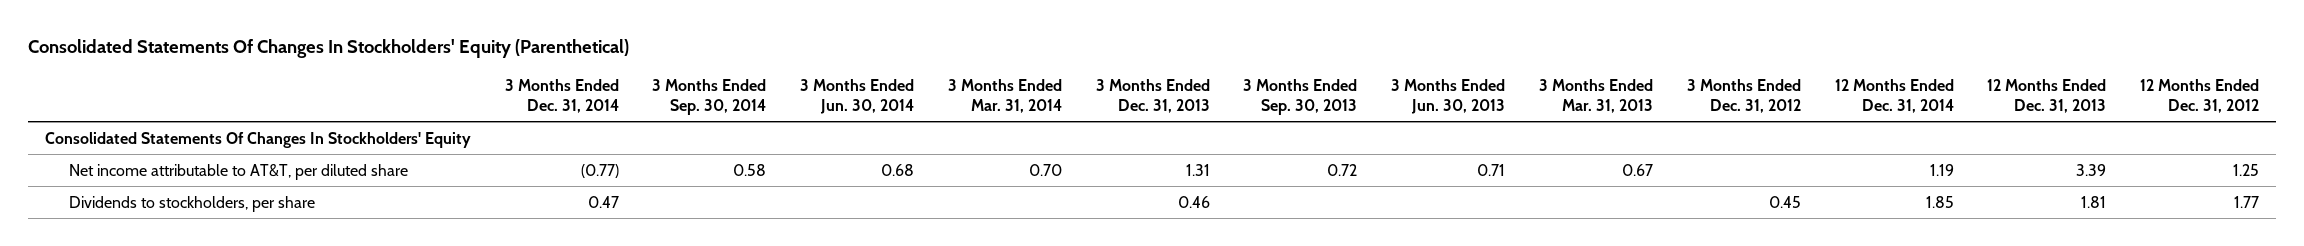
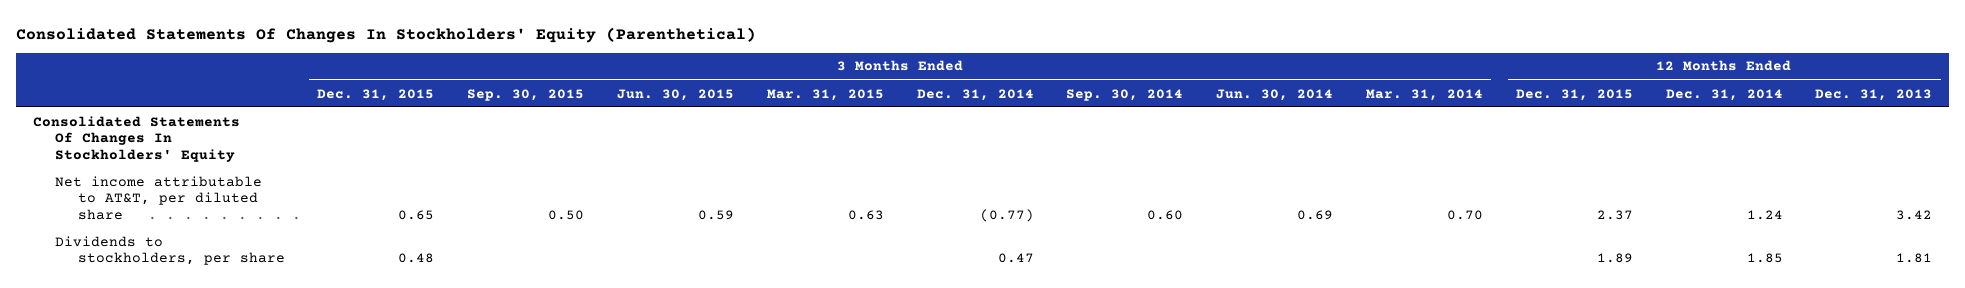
[1095,78,1210,113] 3 Months Ended Dec. 31, 2013 -> none
[1243,78,1358,115] 3 Months Ended Sep. 30, 2013 -> none
[1391,78,1506,114] 3 Months Ended Jun. 30, 2013 -> none
[1539,78,1654,113] 3 Months Ended Mar. 31, 2013 -> none
[1686,78,1801,113] 3 Months Ended Dec. 31, 2012 -> none
[2140,78,2260,113] 12 Months Ended Dec. 31, 2012 -> none
none -> [317,88,435,101] Dec. 31, 2015
none -> [467,88,585,101] Sep. 30, 2015
none -> [616,88,734,101] Jun. 30, 2015
none -> [766,88,884,101] Mar. 31, 2015
none -> [1515,88,1633,101] Dec. 31, 2015
[733,163,767,176] 0.58 -> [1147,210,1184,221] 0.60
[881,163,915,176] 0.68 -> [1297,210,1334,221] 0.69
[1929,163,1954,176] 1.19 -> [1746,210,1783,221] 1.24
[2076,163,2107,176] 3.39 -> [1896,210,1933,221] 3.42

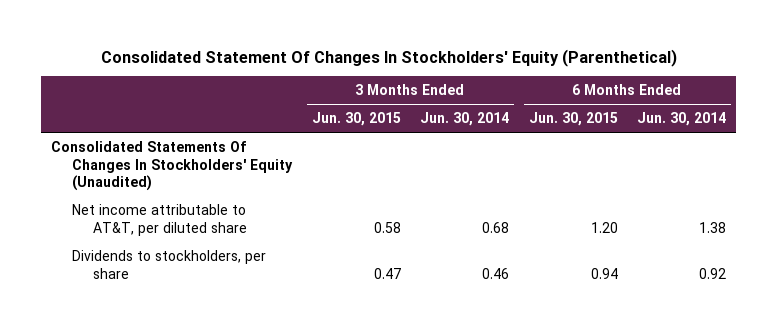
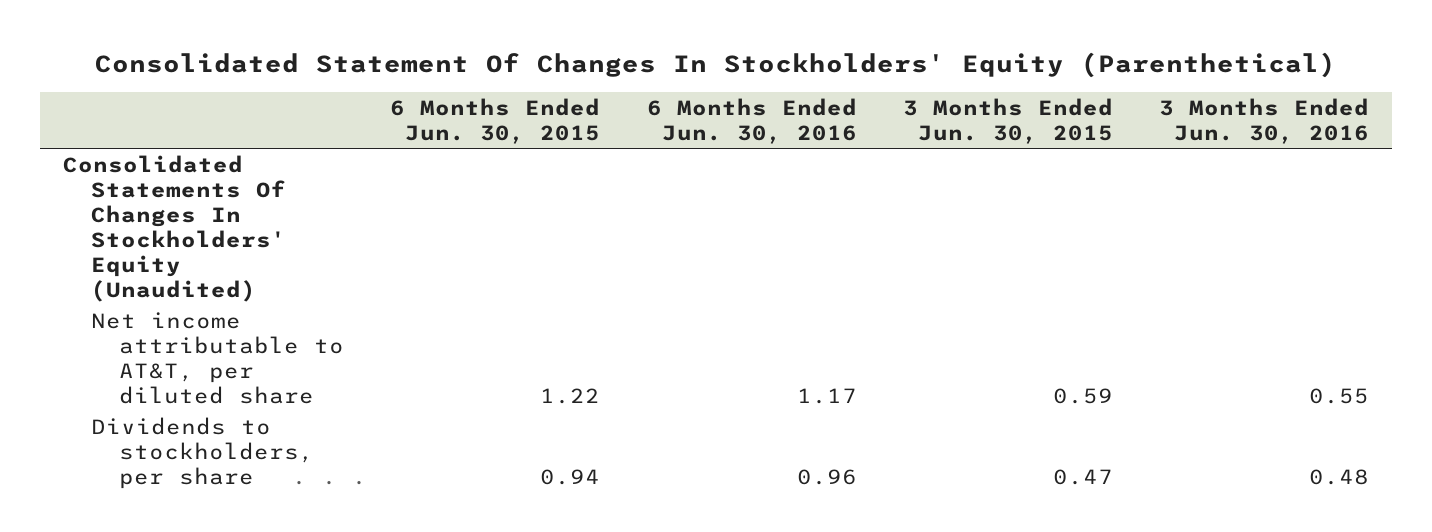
[420,112,510,127] Jun. 30, 2014 -> none
[637,112,727,127] Jun. 30, 2014 -> none
none -> [646,97,857,145] 6 Months Ended Jun. 30, 2016
none -> [1158,97,1369,145] 3 Months Ended Jun. 30, 2016
[373,221,401,233] 0.58 -> [1052,387,1113,404] 0.59
[590,221,618,233] 1.20 -> [540,387,601,404] 1.22

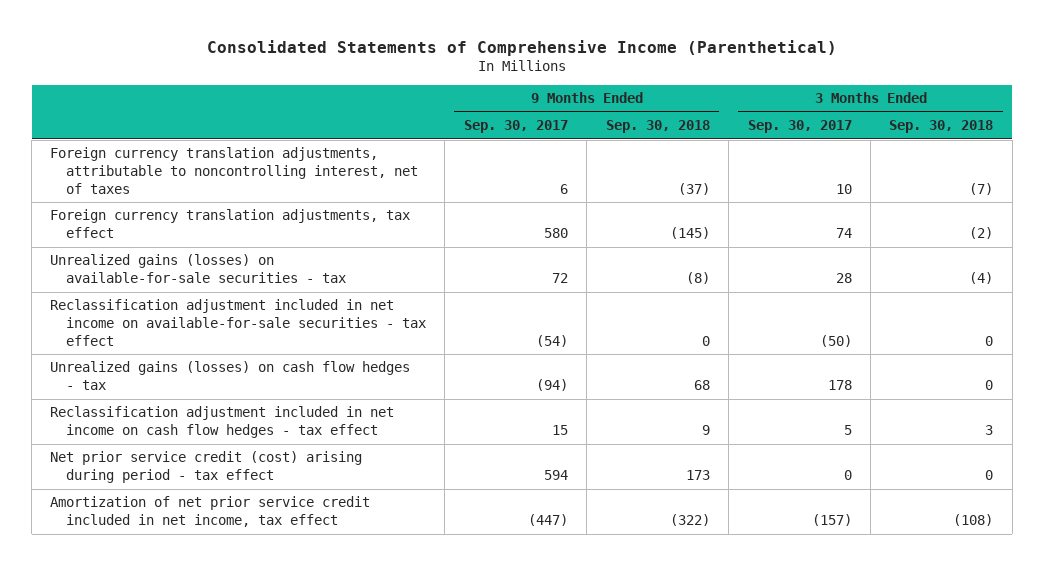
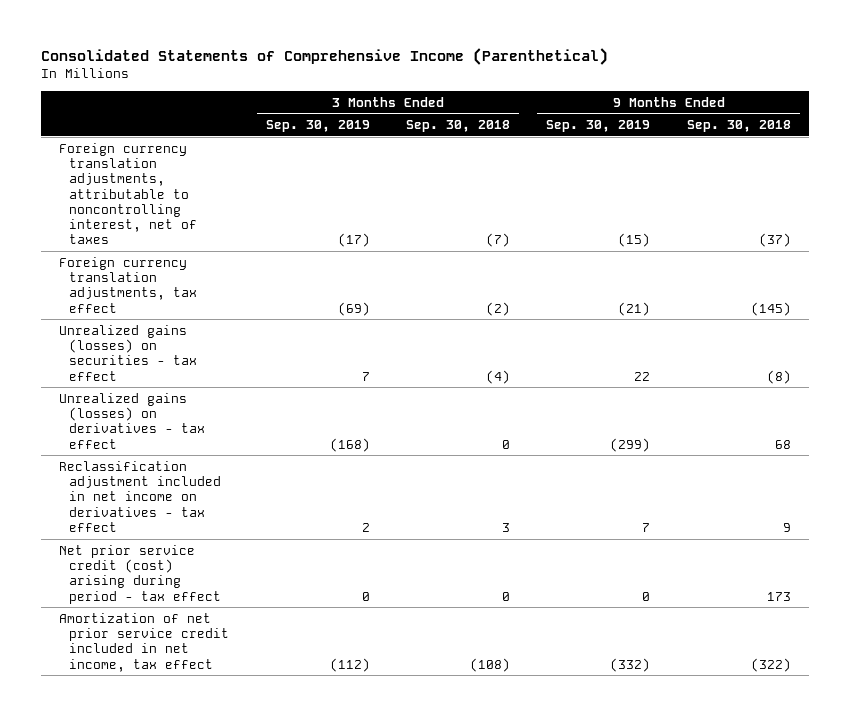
[463,120,568,134] Sep. 30, 2017 -> none
[747,120,852,134] Sep. 30, 2017 -> none
none -> [265,120,370,133] Sep. 30, 2019
none -> [546,120,651,133] Sep. 30, 2019
[50,299,426,346] Reclassification adjustment included in net income on available-for-sale securities - tax effect -> none
[50,254,346,284] Unrealized gains (losses) on available-for-sale securities - tax -> [58,324,198,381] Unrealized gains (losses) on securities - tax effect
[50,361,411,391] Unrealized gains (losses) on cash flow hedges - tax -> [58,392,206,449] Unrealized gains (losses) on derivatives - tax effect
[50,406,395,439] Reclassification adjustment included in net income on cash flow hedges - tax effect -> [58,460,222,532] Reclassification adjustment included in net income on derivatives - tax effect

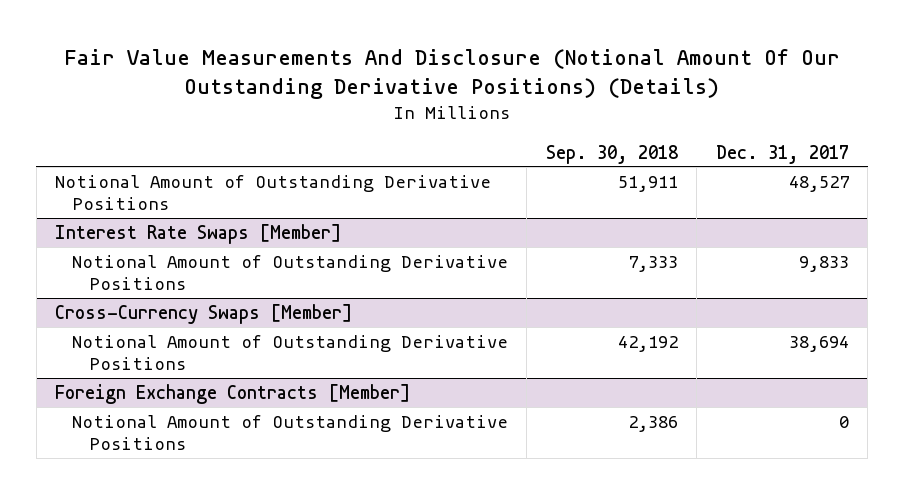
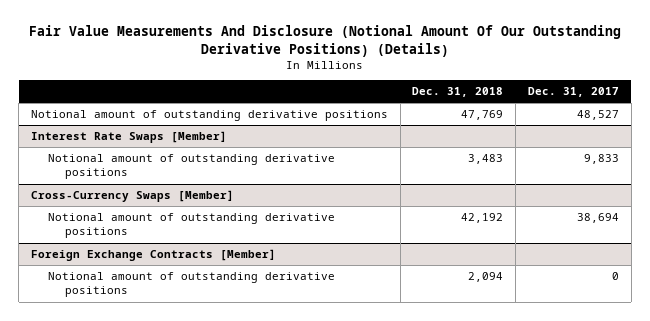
[545,144,678,164] Sep. 30, 2018 -> none
none -> [412,87,504,98] Dec. 31, 2018
[55,174,492,211] Notional Amount of Outstanding Derivative Positions -> [30,110,388,122] Notional amount of outstanding derivative positions
[71,254,508,291] Notional Amount of Outstanding Derivative Positions -> [47,154,335,180] Notional amount of outstanding derivative positions
[71,334,508,371] Notional Amount of Outstanding Derivative Positions -> [47,213,335,239] Notional amount of outstanding derivative positions
[71,414,508,451] Notional Amount of Outstanding Derivative Positions -> [47,272,335,298] Notional amount of outstanding derivative positions

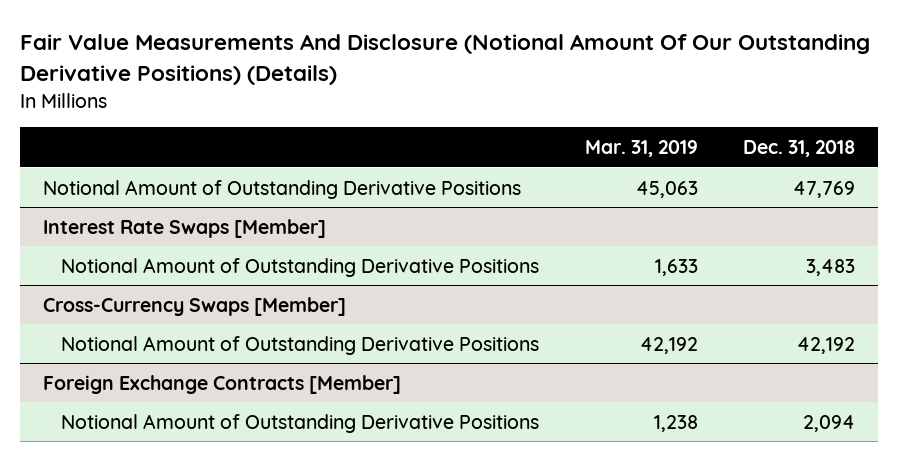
[527,87,619,98] Dec. 31, 2017 -> none
none -> [584,140,698,158] Mar. 31, 2019
[30,110,388,122] Notional amount of outstanding derivative positions -> [42,179,521,199] Notional Amount of Outstanding Derivative Positions
[47,154,335,180] Notional amount of outstanding derivative positions -> [60,257,539,277] Notional Amount of Outstanding Derivative Positions
[47,213,335,239] Notional amount of outstanding derivative positions -> [60,335,539,355] Notional Amount of Outstanding Derivative Positions
[47,272,335,298] Notional amount of outstanding derivative positions -> [60,413,539,433] Notional Amount of Outstanding Derivative Positions

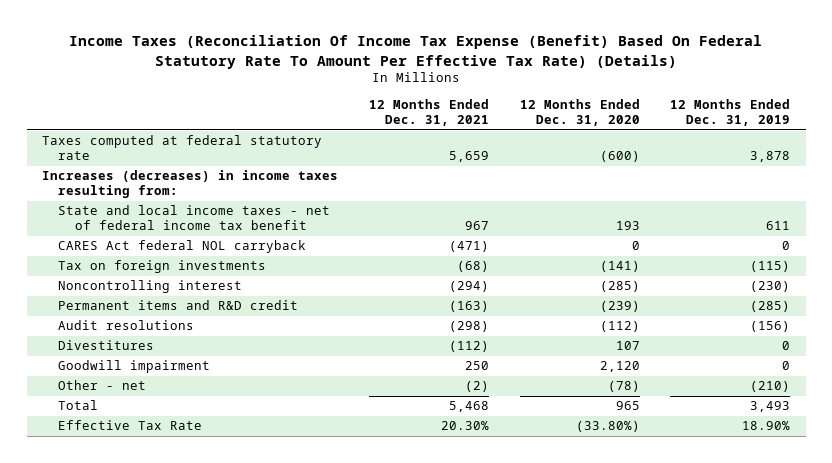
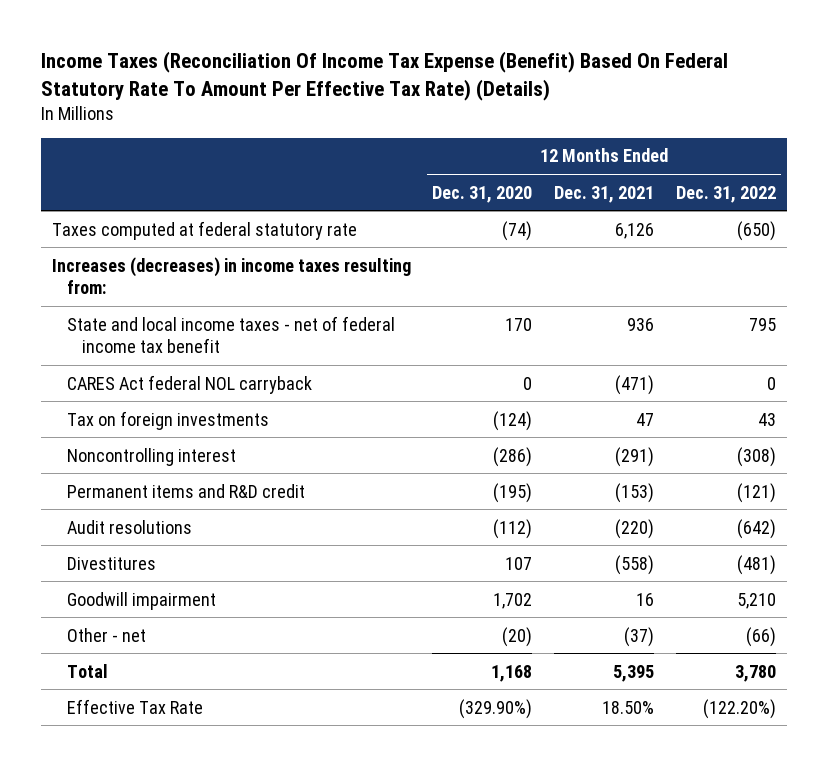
[670,99,791,127] 12 Months Ended Dec. 31, 2019 -> none
none -> [675,185,776,203] Dec. 31, 2022
[448,151,489,163] 5,659 -> [615,222,655,239] 6,126
[599,151,640,163] (600) -> [502,220,533,241] (74)
[464,221,489,231] 967 -> [627,317,655,331] 936
[615,221,640,231] 193 -> [505,317,533,331] 170
[456,261,489,273] (68) -> [636,412,655,426] 47
[599,261,640,273] (141) -> [493,410,533,431] (124)
[448,281,489,293] (294) -> [615,446,655,467] (291)
[599,281,640,293] (285) -> [493,446,533,467] (286)
[448,301,489,313] (163) -> [615,482,655,503] (153)
[599,301,640,313] (239) -> [493,482,533,503] (195)
[448,321,489,333] (298) -> [615,518,655,539] (220)
[448,341,489,353] (112) -> [615,554,655,575] (558)
[464,361,489,371] 250 -> [636,592,655,606] 16
[599,361,640,373] 2,120 -> [493,592,533,609] 1,702
[464,381,489,393] (2) -> [624,626,655,647] (37)
[607,381,640,393] (78) -> [502,626,533,647] (20)
[448,401,489,413] 5,468 -> [613,664,655,682] 5,395
[615,401,640,411] 965 -> [491,664,533,682] 1,168
[440,421,489,431] 20.30% -> [602,700,655,714] 18.50%
[575,421,640,433] (33.80%) -> [459,698,533,719] (329.90%)

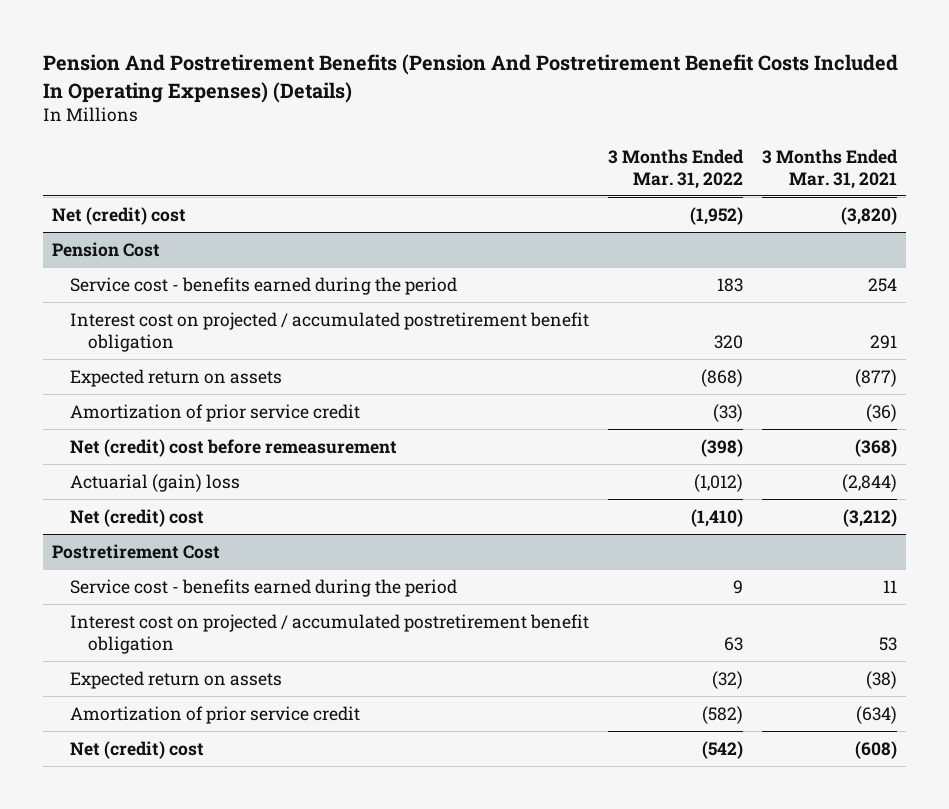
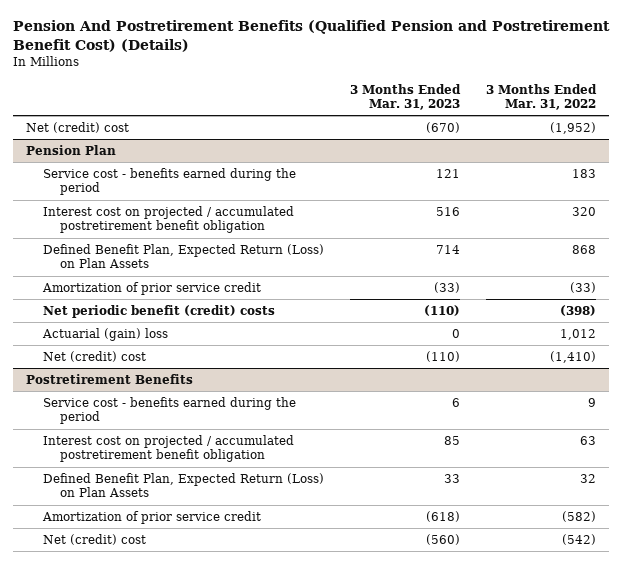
[42,54,898,103] Pension And Postretirement Benefits (Pension And Postretirement Benefit Costs Included In Operating Expenses) (Details) -> [12,20,610,52] Pension And Postretirement Benefits (Qualified Pension and Postretirement Benefit Cost) (Details)
[761,148,898,189] 3 Months Ended Mar. 31, 2021 -> none
none -> [350,83,462,111] 3 Months Ended Mar. 31, 2023
[52,241,161,257] Pension Cost -> [25,144,116,155] Pension Plan
[70,368,283,387] Expected return on assets -> [43,243,325,269] Defined Benefit Plan, Expected Return (Loss) on Plan Assets
[701,368,744,387] (868) -> [572,244,597,254] 868
[70,438,398,457] Net (credit) cost before remeasurement -> [43,304,276,318] Net periodic benefit (credit) costs
[694,473,744,492] (1,012) -> [560,328,597,340] 1,012
[52,543,221,559] Postretirement Cost -> [25,373,193,384] Postretirement Benefits
[70,670,283,689] Expected return on assets -> [43,472,325,498] Defined Benefit Plan, Expected Return (Loss) on Plan Assets
[712,670,744,689] (32) -> [580,473,597,483] 32

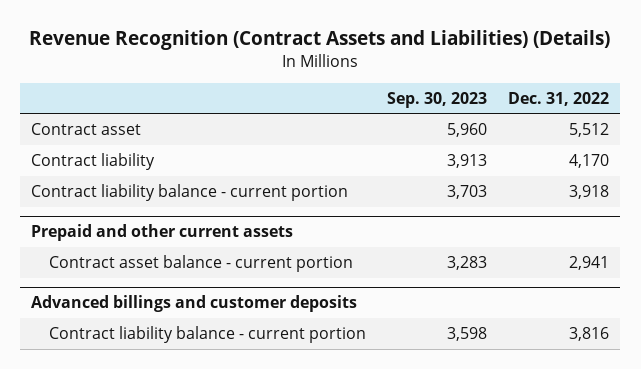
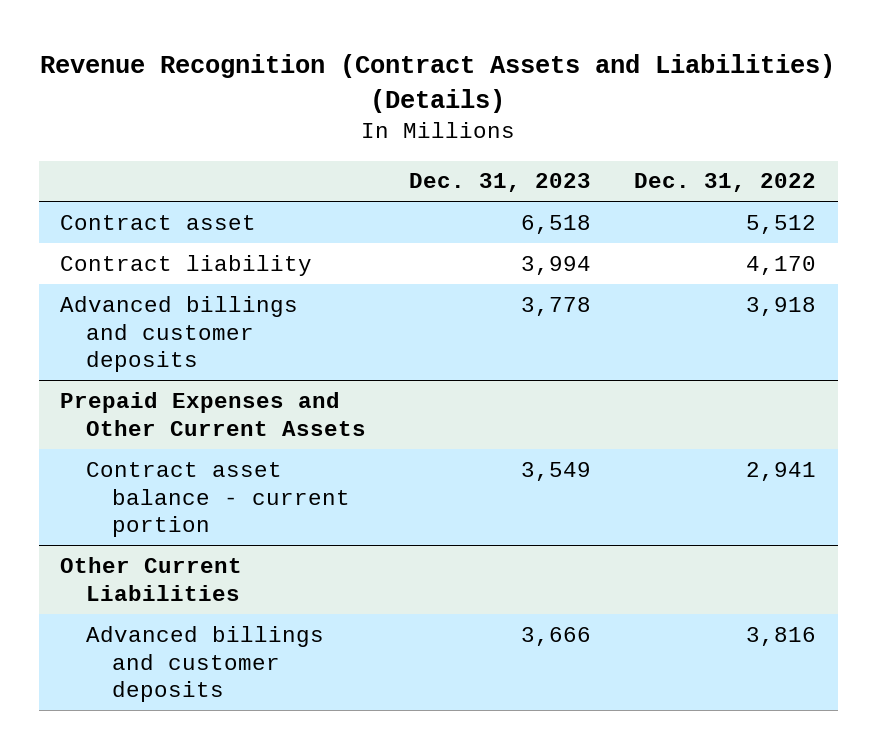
[387,91,488,108] Sep. 30, 2023 -> none
none -> [409,173,592,193] Dec. 31, 2023
[31,183,349,201] Contract liability balance - current portion -> [60,295,299,373] Advanced billings and customer deposits
[31,224,294,242] Prepaid and other current assets -> [60,391,367,436] Prepaid Expenses and Other Current Assets
[31,295,358,313] Advanced billings and customer deposits -> [60,556,243,601] Other Current Liabilities
[48,325,366,343] Contract liability balance - current portion -> [86,625,325,703] Advanced billings and customer deposits

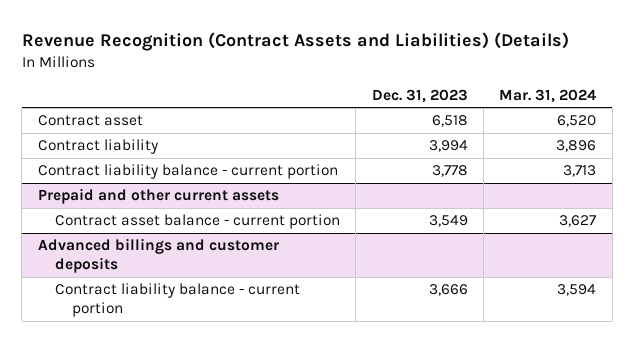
[634,173,817,193] Dec. 31, 2022 -> none
none -> [499,88,597,103] Mar. 31, 2024
[60,295,299,373] Advanced billings and customer deposits -> [37,164,338,180] Contract liability balance - current portion
[60,391,367,436] Prepaid Expenses and Other Current Assets -> [37,188,279,205] Prepaid and other current assets
[60,556,243,601] Other Current Liabilities -> [37,238,279,274] Advanced billings and customer deposits
[86,625,325,703] Advanced billings and customer deposits -> [54,283,300,318] Contract liability balance - current portion

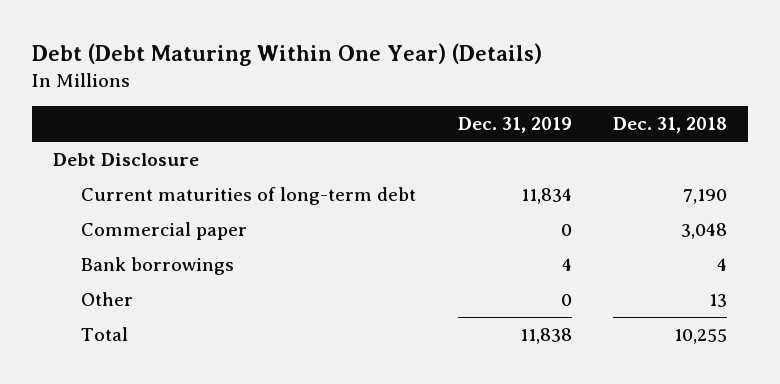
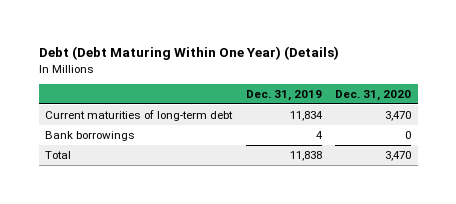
[613,117,728,134] Dec. 31, 2018 -> none
none -> [334,90,411,102] Dec. 31, 2020
[52,153,199,167] Debt Disclosure -> none
[81,222,248,241] Commercial paper -> none
[81,292,134,307] Other -> none

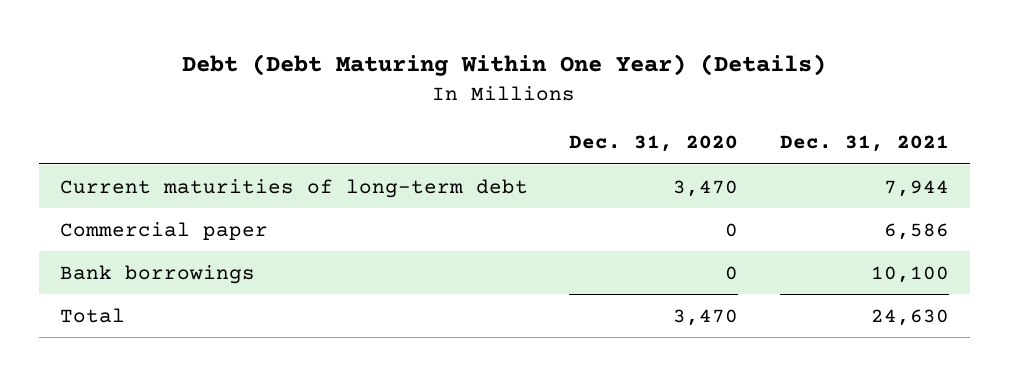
[245,90,322,102] Dec. 31, 2019 -> none
none -> [780,135,950,153] Dec. 31, 2021
none -> [59,221,268,240] Commercial paper

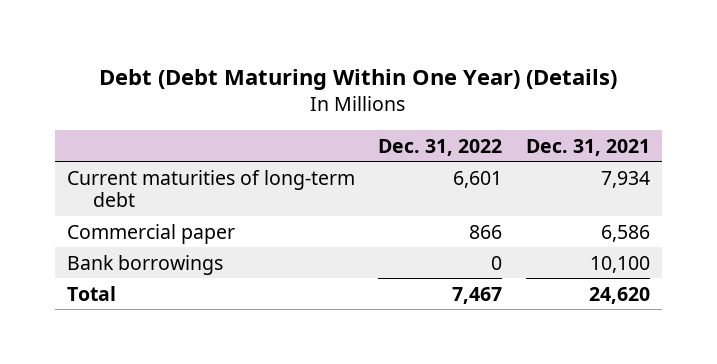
[569,135,739,153] Dec. 31, 2020 -> none
none -> [378,138,503,156] Dec. 31, 2022
[884,179,950,197] 7,944 -> [601,170,651,188] 7,934
[871,308,950,326] 24,630 -> [589,286,651,304] 24,620

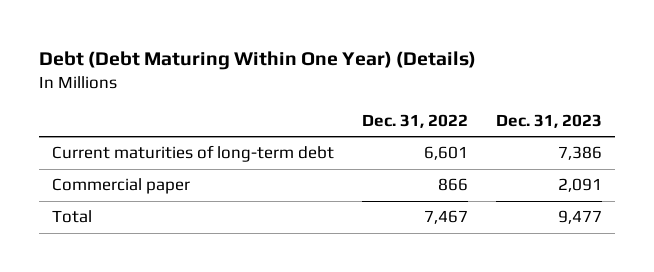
[526,138,651,156] Dec. 31, 2021 -> none
none -> [495,113,602,128] Dec. 31, 2023
[66,254,223,275] Bank borrowings -> none

